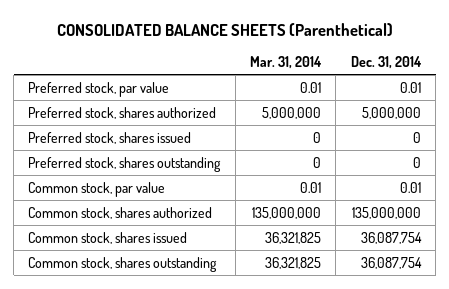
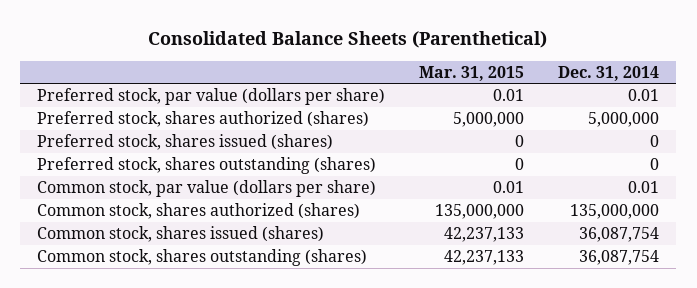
[56,22,393,36] CONSOLIDATED BALANCE SHEETS (Parenthetical) -> [148,30,548,48] Consolidated Balance Sheets (Parenthetical)
[250,56,323,70] Mar. 31, 2014 -> none
none -> [419,65,525,81] Mar. 31, 2015
[28,81,170,97] Preferred stock, par value -> [37,88,386,106] Preferred stock, par value (dollars per share)
[28,106,217,119] Preferred stock, shares authorized -> [37,111,370,128] Preferred stock, shares authorized (shares)
[28,131,192,144] Preferred stock, shares issued -> [37,134,334,151] Preferred stock, shares issued (shares)
[28,156,222,172] Preferred stock, shares outstanding -> [37,157,377,175] Preferred stock, shares outstanding (shares)
[28,181,166,197] Common stock, par value -> [37,180,377,198] Common stock, par value (dollars per share)
[28,206,213,219] Common stock, shares authorized -> [37,203,361,220] Common stock, shares authorized (shares)
[28,231,188,244] Common stock, shares issued -> [37,226,325,243] Common stock, shares issued (shares)
[28,256,218,272] Common stock, shares outstanding -> [37,249,368,267] Common stock, shares outstanding (shares)

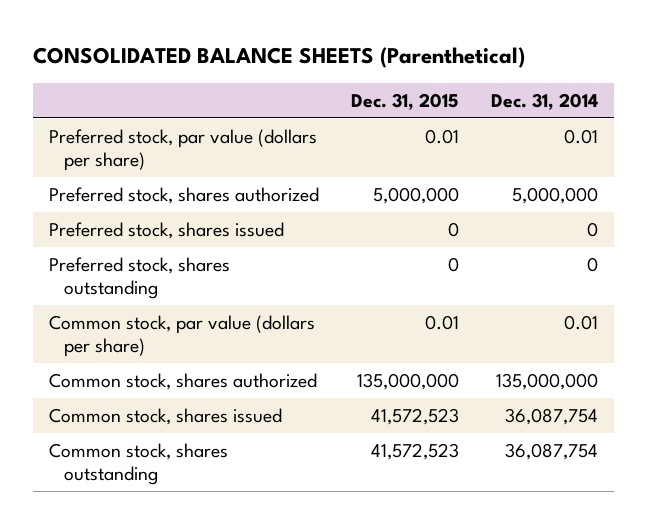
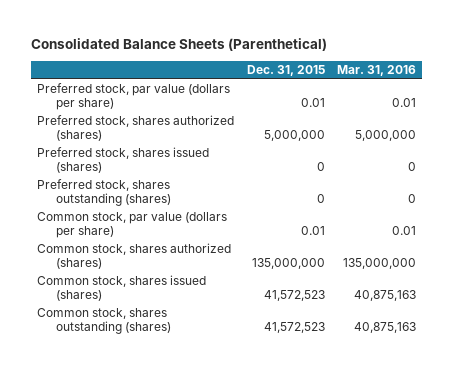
[33,47,526,69] CONSOLIDATED BALANCE SHEETS (Parenthetical) -> [30,38,327,52] Consolidated Balance Sheets (Parenthetical)
[490,92,598,110] Dec. 31, 2014 -> none
none -> [337,65,417,77] Mar. 31, 2016
[49,186,320,204] Preferred stock, shares authorized -> [37,115,235,142] Preferred stock, shares authorized (shares)
[49,221,285,239] Preferred stock, shares issued -> [37,147,210,174] Preferred stock, shares issued (shares)
[49,256,231,300] Preferred stock, shares outstanding -> [37,179,172,207] Preferred stock, shares outstanding (shares)
[49,372,318,390] Common stock, shares authorized -> [37,243,232,270] Common stock, shares authorized (shares)
[49,407,283,425] Common stock, shares issued -> [37,275,207,302] Common stock, shares issued (shares)
[49,442,229,486] Common stock, shares outstanding -> [37,308,172,335] Common stock, shares outstanding (shares)

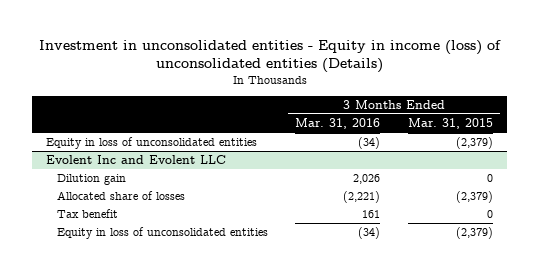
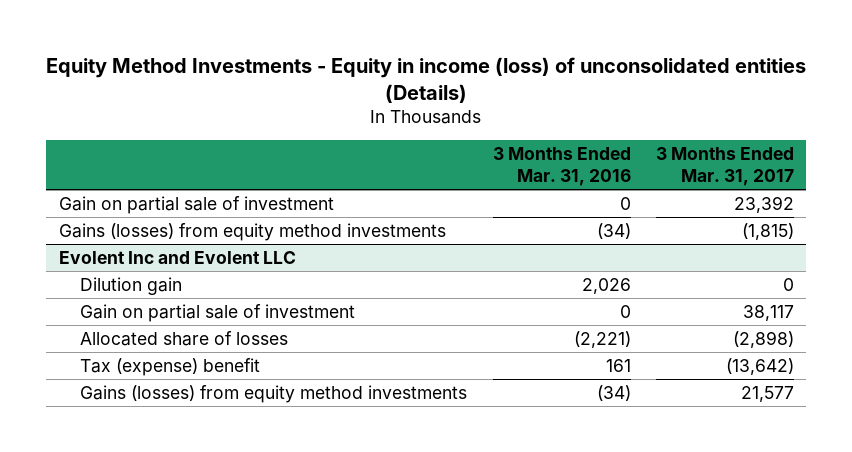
[38,40,501,74] Investment in unconsolidated entities - Equity in income (loss) of unconsolidated entities (Details) -> [46,56,807,103] Equity Method Investments - Equity in income (loss) of unconsolidated entities (Details)
[408,117,494,129] Mar. 31, 2015 -> none
none -> [655,147,794,186] 3 Months Ended Mar. 31, 2017
none -> [58,195,334,214] Gain on partial sale of investment
[46,137,258,150] Equity in loss of unconsolidated entities -> [58,222,446,241] Gains (losses) from equity method investments
none -> [80,303,356,322] Gain on partial sale of investment
[56,209,118,219] Tax benefit -> [80,357,261,376] Tax (expense) benefit
[56,227,268,240] Equity in loss of unconsolidated entities -> [80,384,468,403] Gains (losses) from equity method investments

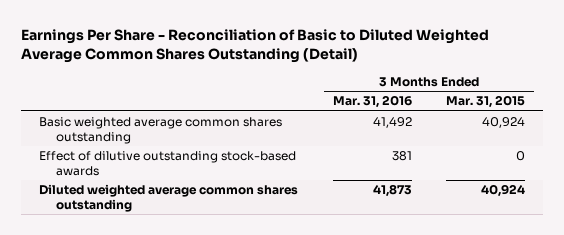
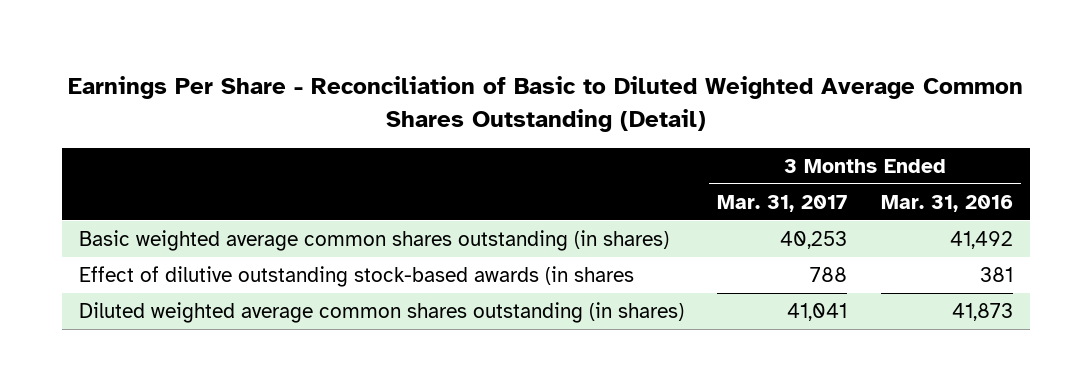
[446,95,526,109] Mar. 31, 2015 -> none
none -> [717,194,848,212] Mar. 31, 2017
[38,117,282,144] Basic weighted average common shares outstanding -> [78,230,669,252] Basic weighted average common shares outstanding (in shares)
[38,151,296,176] Effect of dilutive outstanding stock-based awards -> [78,266,634,288] Effect of dilutive outstanding stock-based awards (in shares
[38,184,298,212] Diluted weighted average common shares outstanding -> [78,302,684,324] Diluted weighted average common shares outstanding (in shares)

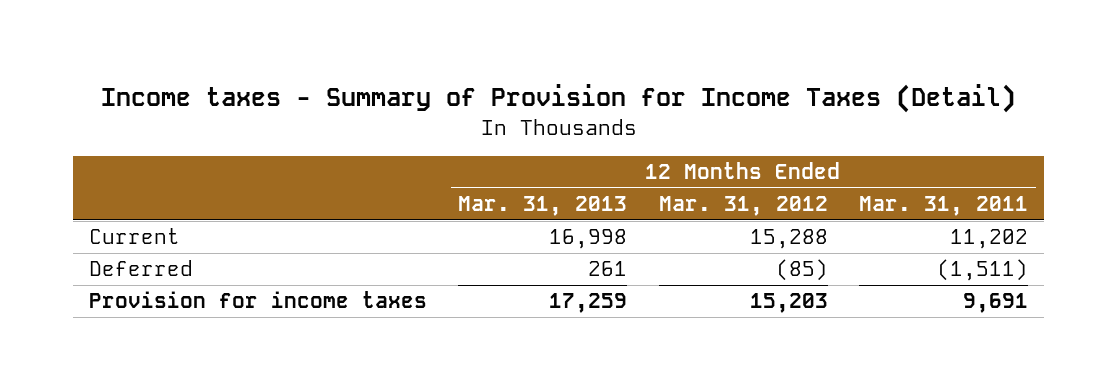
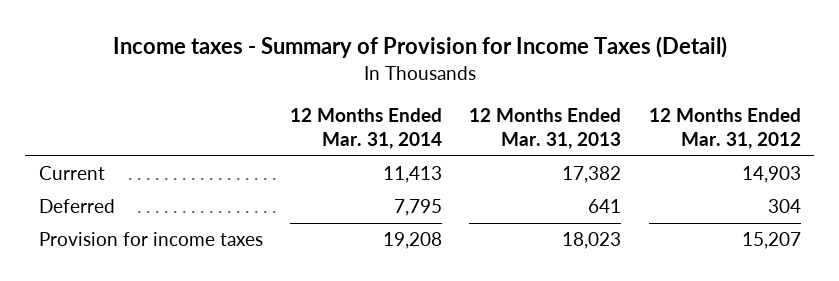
[858,196,1028,217] Mar. 31, 2011 -> none
none -> [290,108,443,150] 12 Months Ended Mar. 31, 2014
[549,229,628,250] 16,998 -> [562,166,622,184] 17,382
[749,229,828,250] 15,288 -> [741,166,801,184] 14,903
[588,261,628,277] 261 -> [588,199,622,214] 641
[775,259,828,282] (85) -> [767,199,801,214] 304
[549,293,628,314] 17,259 -> [562,232,622,250] 18,023
[749,293,828,314] 15,203 -> [741,232,801,250] 15,207

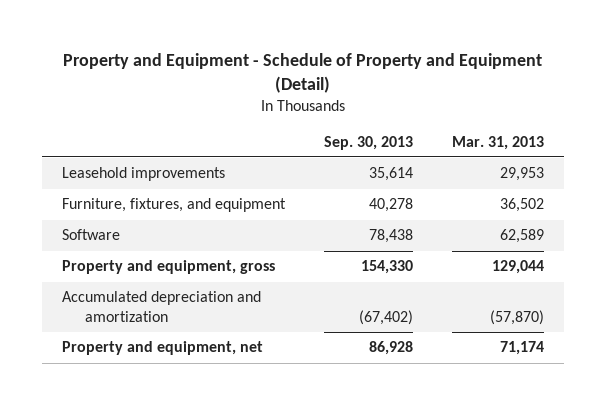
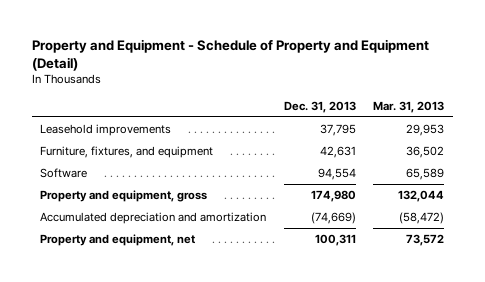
[324,135,414,150] Sep. 30, 2013 -> none
none -> [283,100,356,113] Dec. 31, 2013
[500,229,545,244] 62,589 -> [406,167,445,180] 65,589
[492,260,545,275] 129,044 -> [398,189,445,202] 132,044
[490,309,545,325] (57,870) -> [399,211,445,224] (58,472)
[500,341,545,356] 71,174 -> [406,233,445,246] 73,572

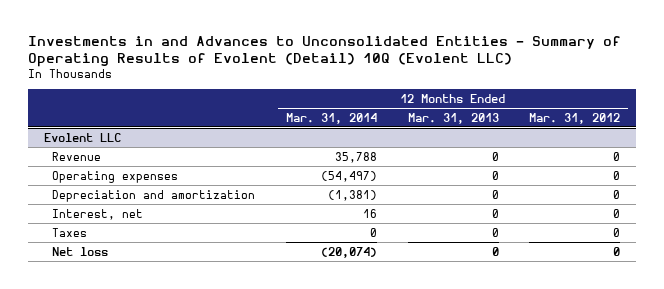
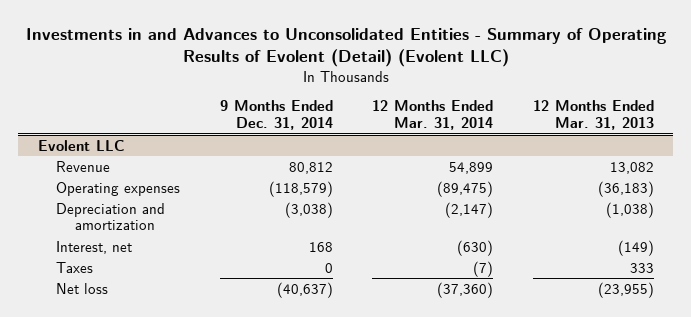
[28,35,622,67] Investments in and Advances to Unconsolidated Entities - Summary of Operating Results of Evolent (Detail) 10Q (Evolent LLC) -> [25,28,667,68] Investments in and Advances to Unconsolidated Entities - Summary of Operating Results of Evolent (Detail) (Evolent LLC)
[529,112,621,124] Mar. 31, 2012 -> none
none -> [219,100,333,130] 9 Months Ended Dec. 31, 2014
[334,151,377,163] 35,788 -> [449,161,494,174] 54,899
[491,151,499,161] 0 -> [609,161,654,174] 13,082
[320,170,377,182] (54,497) -> [437,180,494,197] (89,475)
[491,170,499,180] 0 -> [597,180,654,197] (36,183)
[327,189,377,201] (1,381) -> [445,201,494,218] (2,147)
[491,189,499,199] 0 -> [605,201,654,218] (1,038)
[362,208,377,218] 16 -> [457,239,494,256] (630)
[491,208,499,218] 0 -> [617,239,654,256] (149)
[369,227,377,237] 0 -> [473,260,494,277] (7)
[491,227,499,237] 0 -> [629,262,654,273] 333
[320,246,377,258] (20,074) -> [437,281,494,298] (37,360)
[491,246,499,256] 0 -> [597,281,654,298] (23,955)

